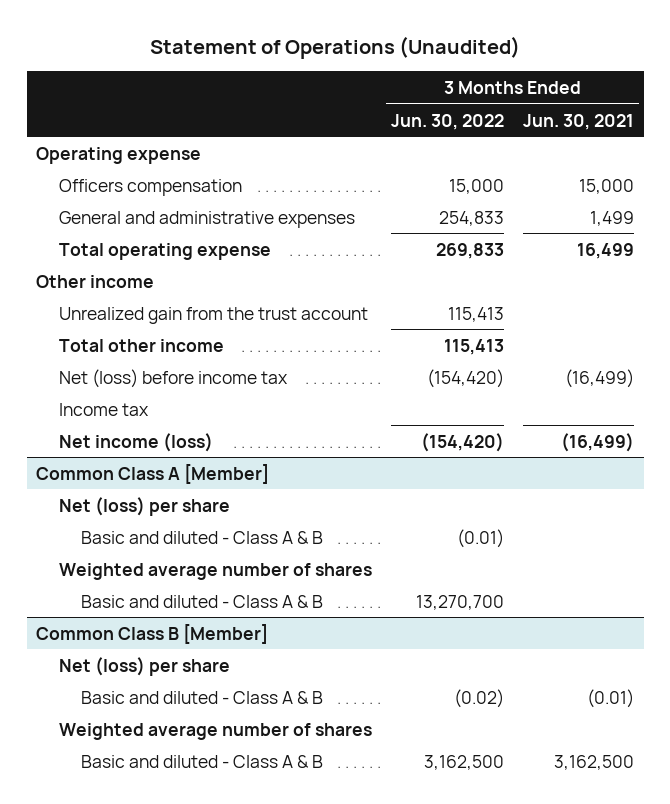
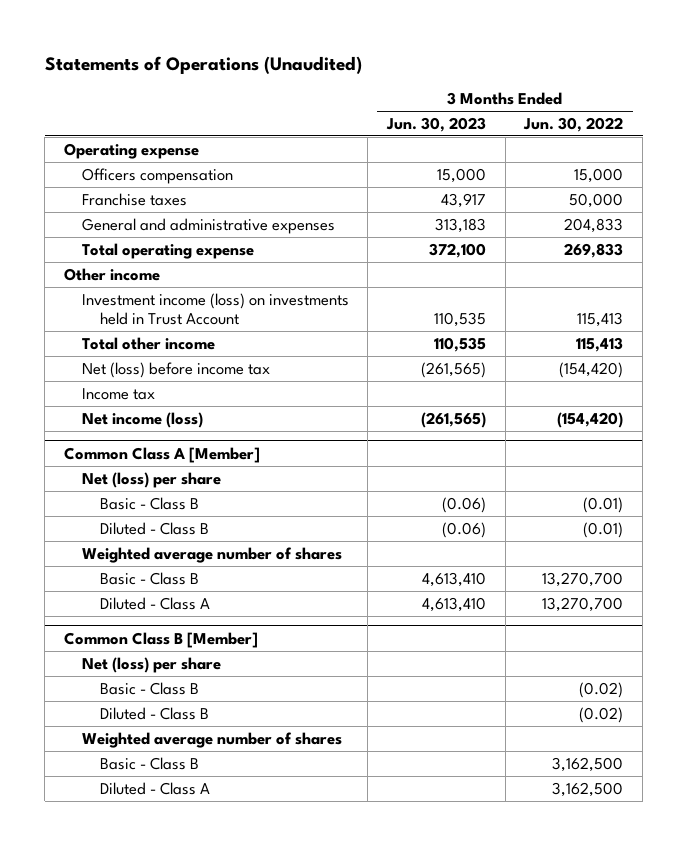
[150,35,521,59] Statement of Operations (Unaudited) -> [44,56,362,75] Statements of Operations (Unaudited)
[523,113,635,130] Jun. 30, 2021 -> none
none -> [386,117,487,133] Jun. 30, 2023
none -> [81,192,187,206] Franchise taxes
[438,210,504,226] 254,833 -> [564,217,624,233] 204,833
[58,306,368,324] Unrealized gain from the trust account -> [81,292,349,326] Investment income (loss) on investments held in Trust Account
[81,530,324,544] Basic and diluted - Class A & B -> [99,496,199,510] Basic - Class B
none -> [99,521,209,535] Diluted - Class B
[81,594,324,608] Basic and diluted - Class A & B -> [99,571,199,585] Basic - Class B
none -> [99,596,210,610] Diluted - Class A
[81,690,324,704] Basic and diluted - Class A & B -> [99,681,199,695] Basic - Class B
none -> [99,706,209,720] Diluted - Class B
[81,754,324,768] Basic and diluted - Class A & B -> [99,756,199,770] Basic - Class B
none -> [99,781,210,795] Diluted - Class A

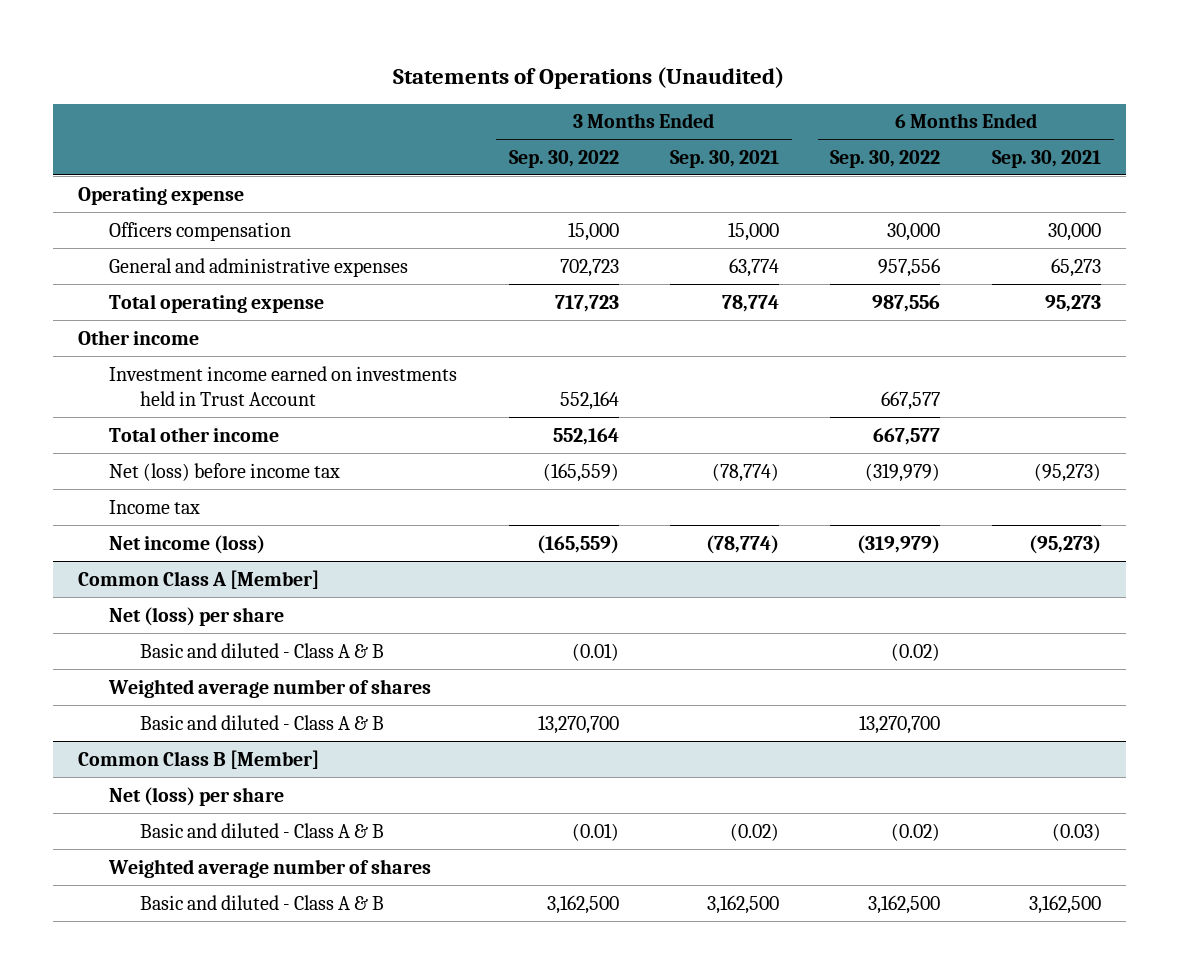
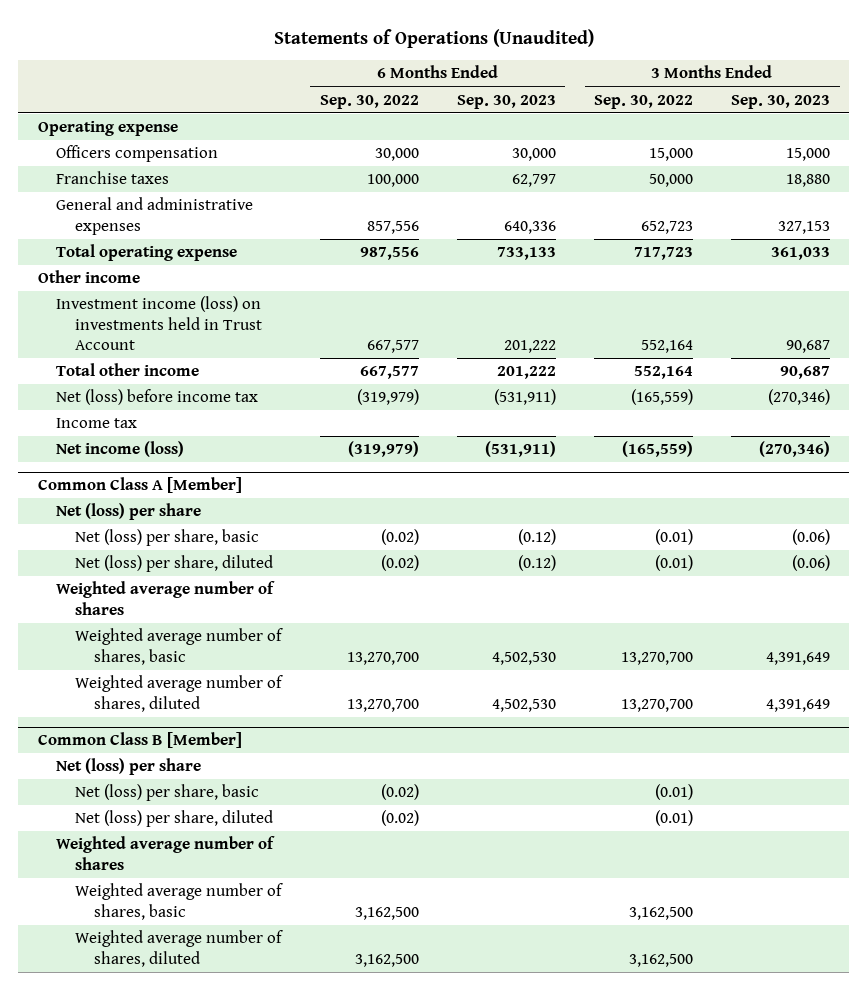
[670,149,780,168] Sep. 30, 2021 -> none
[991,149,1101,168] Sep. 30, 2021 -> none
none -> [456,94,556,109] Sep. 30, 2023
none -> [731,94,831,109] Sep. 30, 2023
none -> [56,171,170,185] Franchise taxes
[559,258,619,277] 702,723 -> [641,220,694,234] 652,723
[878,257,941,277] 957,556 -> [366,220,419,234] 857,556
[109,365,458,407] Investment income earned on investments held in Trust Account -> [56,296,263,350] Investment income (loss) on investments held in Trust Account
[140,642,385,658] Basic and diluted - Class A & B -> [75,529,260,547] Net (loss) per share, basic
none -> [75,555,274,573] Net (loss) per share, diluted
[140,714,385,730] Basic and diluted - Class A & B -> [75,628,284,665] Weighted average number of shares, basic
none -> [75,675,284,712] Weighted average number of shares, diluted
[140,822,385,838] Basic and diluted - Class A & B -> [75,784,260,802] Net (loss) per share, basic
none -> [75,810,274,828] Net (loss) per share, diluted
[140,894,385,910] Basic and diluted - Class A & B -> [75,883,284,920] Weighted average number of shares, basic
none -> [75,930,284,967] Weighted average number of shares, diluted

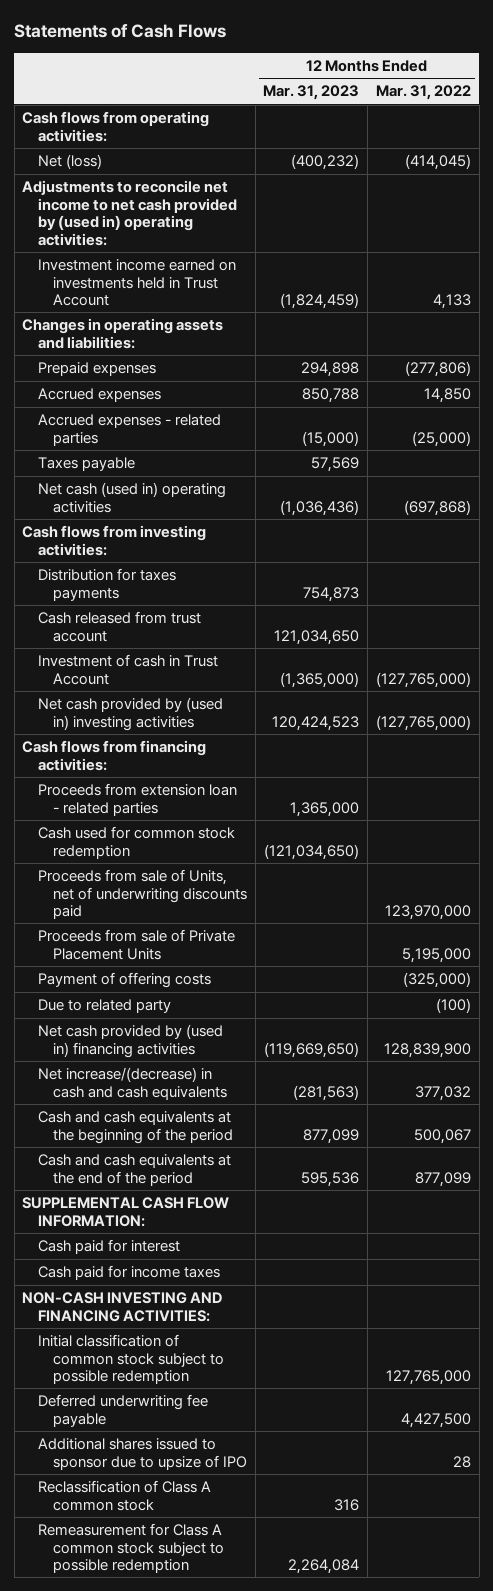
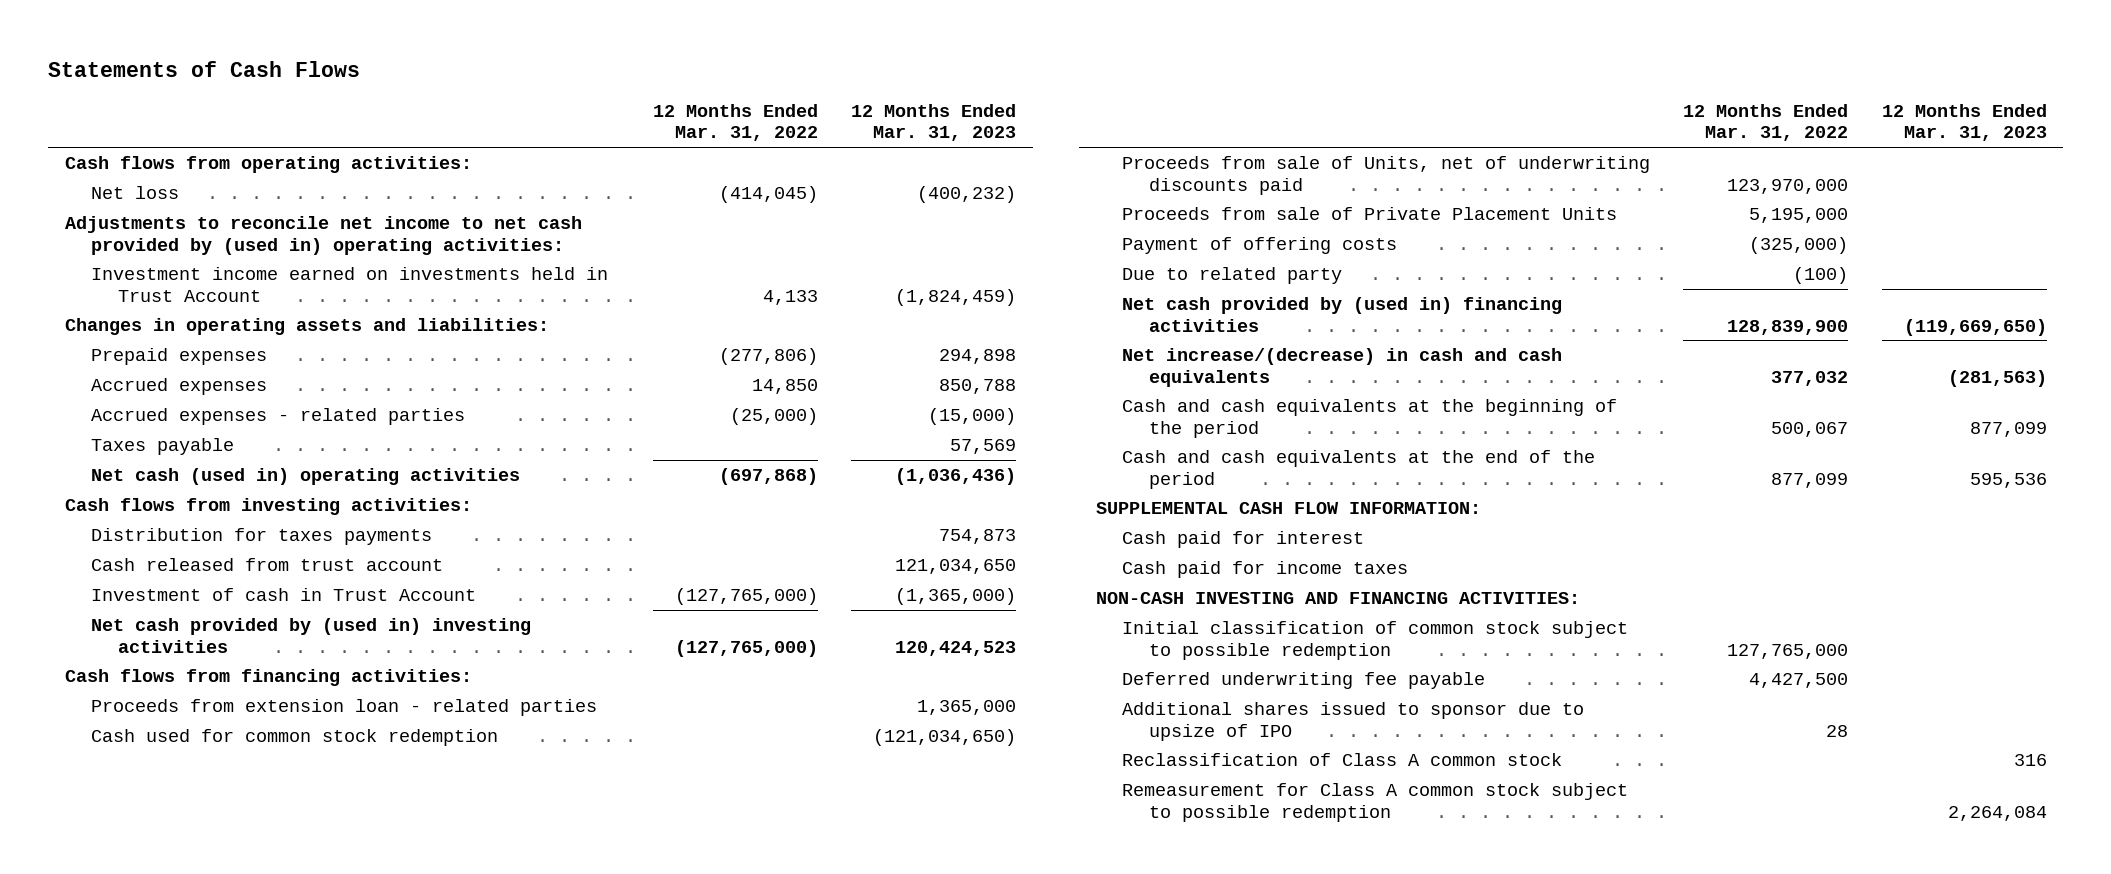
[37,154,102,170] Net (loss) -> [91,186,180,200] Net loss

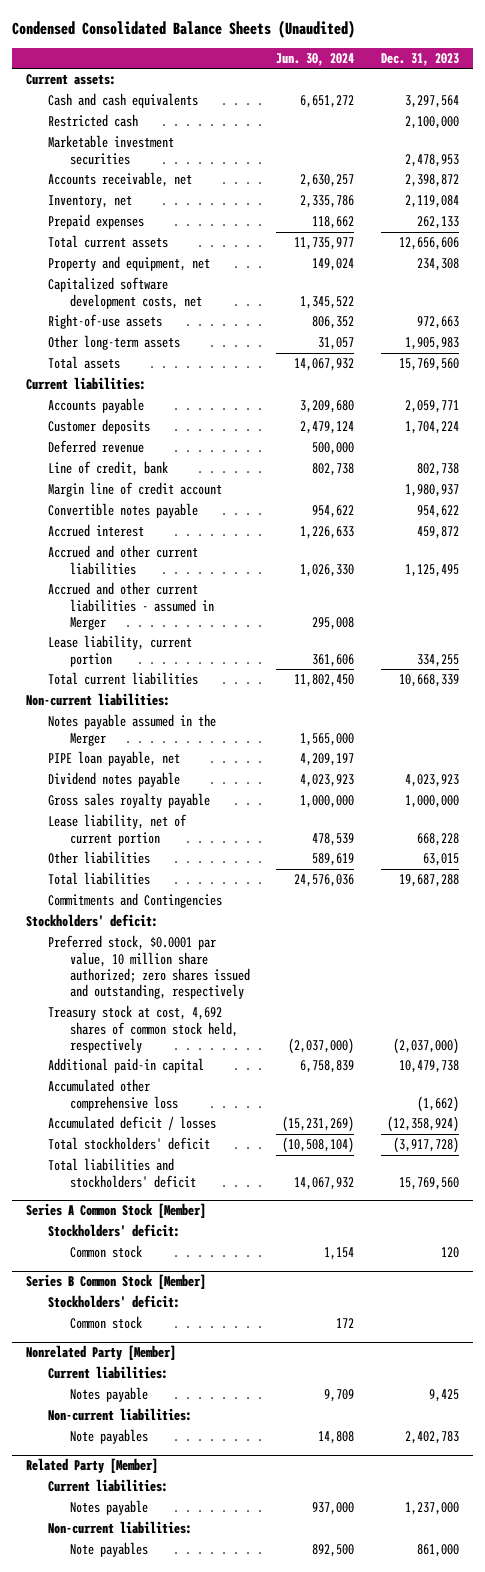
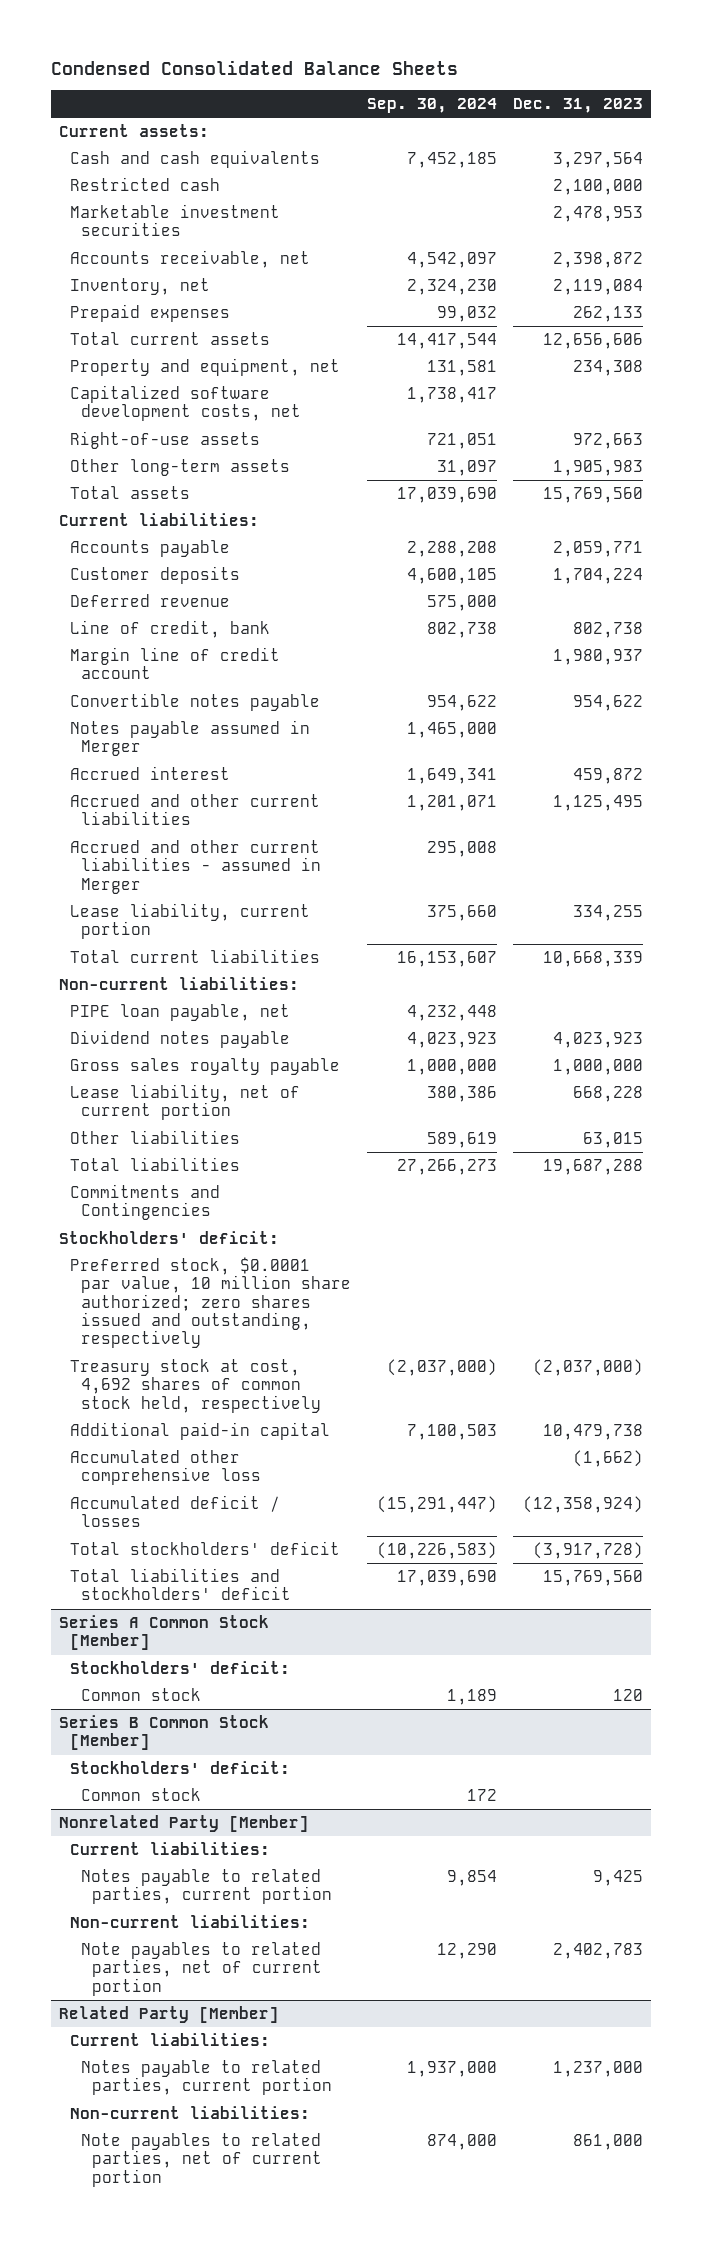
[12,19,356,38] Condensed Consolidated Balance Sheets (Unaudited) -> [50,59,458,75] Condensed Consolidated Balance Sheets
[276,52,355,66] Jun. 30, 2024 -> none
none -> [366,97,497,113] Sep. 30, 2024
none -> [69,720,310,757] Notes payable assumed in Merger
[47,714,216,746] Notes payable assumed in the Merger -> none
[69,1387,148,1403] Notes payable -> [80,1869,332,1905] Notes payable to related parties, current portion
[69,1429,148,1445] Note payables -> [80,1942,322,1996] Note payables to related parties, net of current portion
[69,1500,148,1516] Notes payable -> [80,2060,332,2096] Notes payable to related parties, current portion
[69,1542,148,1558] Note payables -> [80,2133,322,2187] Note payables to related parties, net of current portion

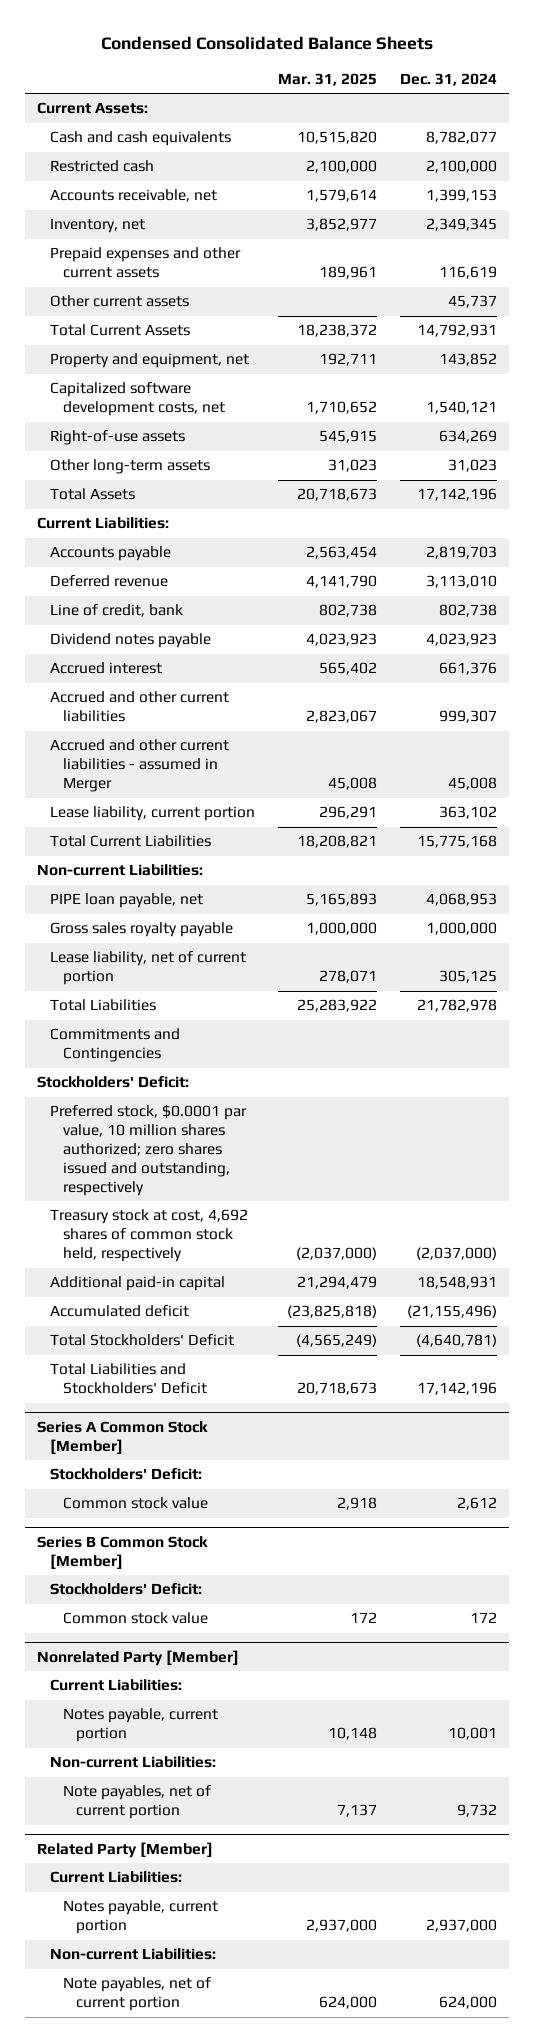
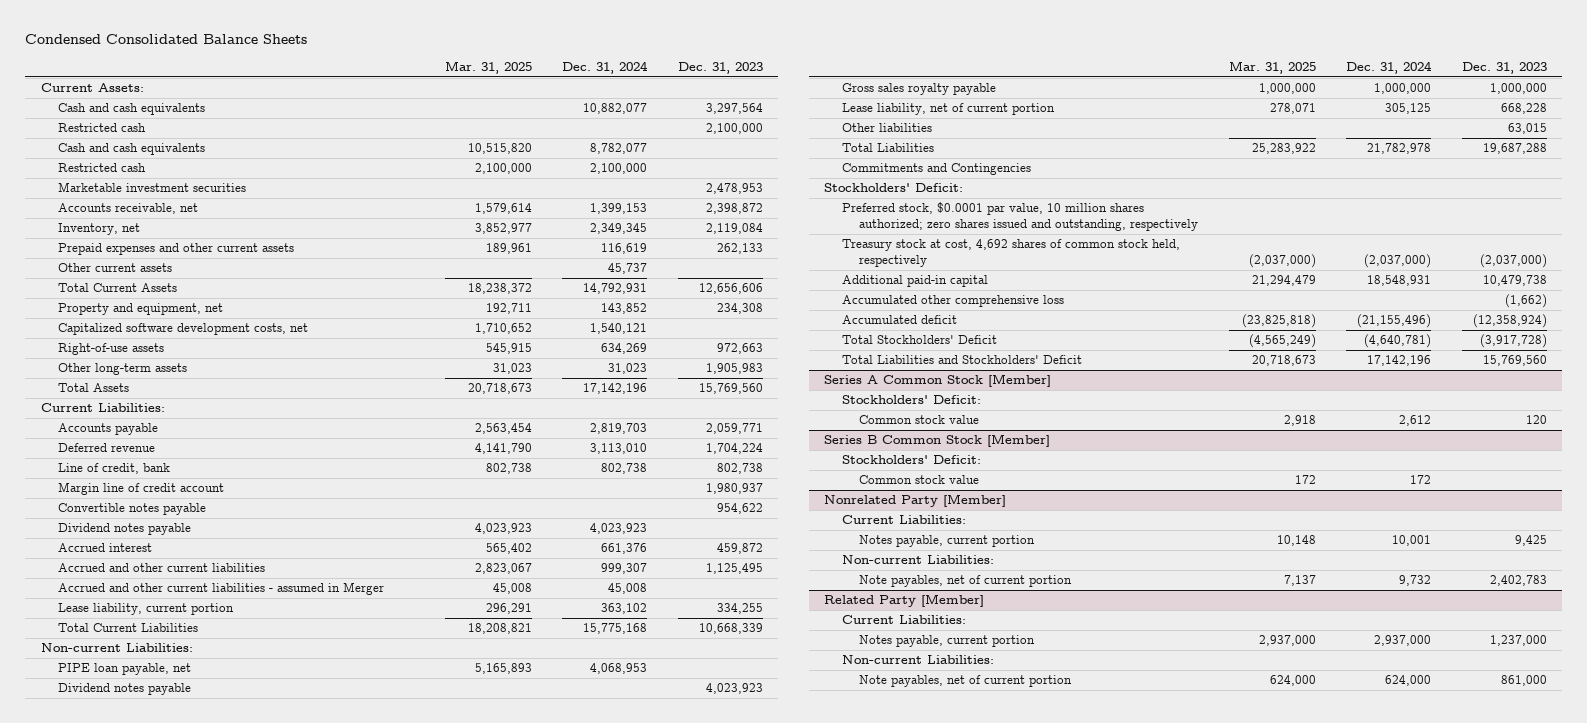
none -> [677,61,763,74] Dec. 31, 2023
none -> [57,103,205,116] Cash and cash equivalents
none -> [57,123,146,133] Restricted cash
none -> [57,182,246,193] Marketable investment securities
none -> [57,482,224,496] Margin line of credit account
none -> [57,503,206,516] Convertible notes payable
none -> [57,683,191,696] Dividend notes payable
none -> [841,123,932,133] Other liabilities
none -> [841,295,1064,308] Accumulated other comprehensive loss

